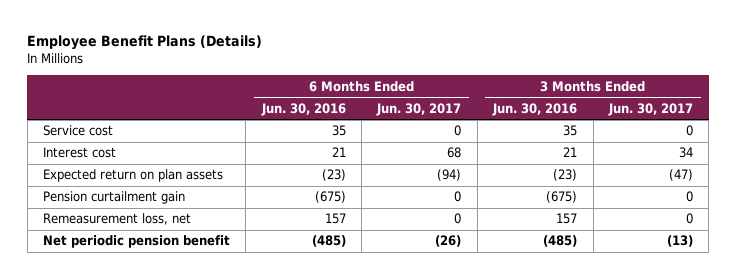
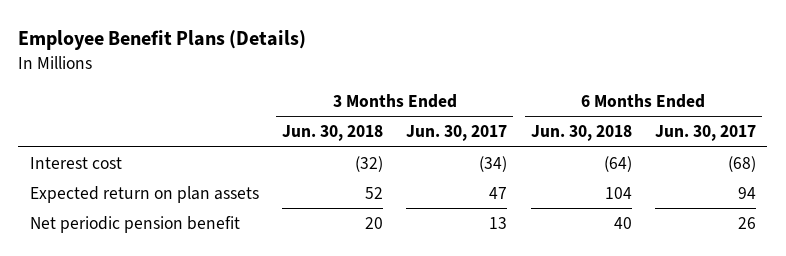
[260,102,346,116] Jun. 30, 2016 -> none
[492,102,578,116] Jun. 30, 2016 -> none
none -> [282,125,384,142] Jun. 30, 2018
none -> [530,125,632,142] Jun. 30, 2018
[43,125,114,137] Service cost -> none
[43,191,186,205] Pension curtailment gain -> none
[43,213,192,226] Remeasurement loss, net -> none
[447,147,462,159] 68 -> [727,155,756,172] (68)
[678,147,693,159] 34 -> [479,155,508,172] (34)
[437,169,462,182] (94) -> [737,186,756,199] 94
[668,169,693,182] (47) -> [489,186,508,199] 47
[435,235,462,248] (26) -> [737,216,756,229] 26
[666,235,693,248] (13) -> [489,216,508,229] 13

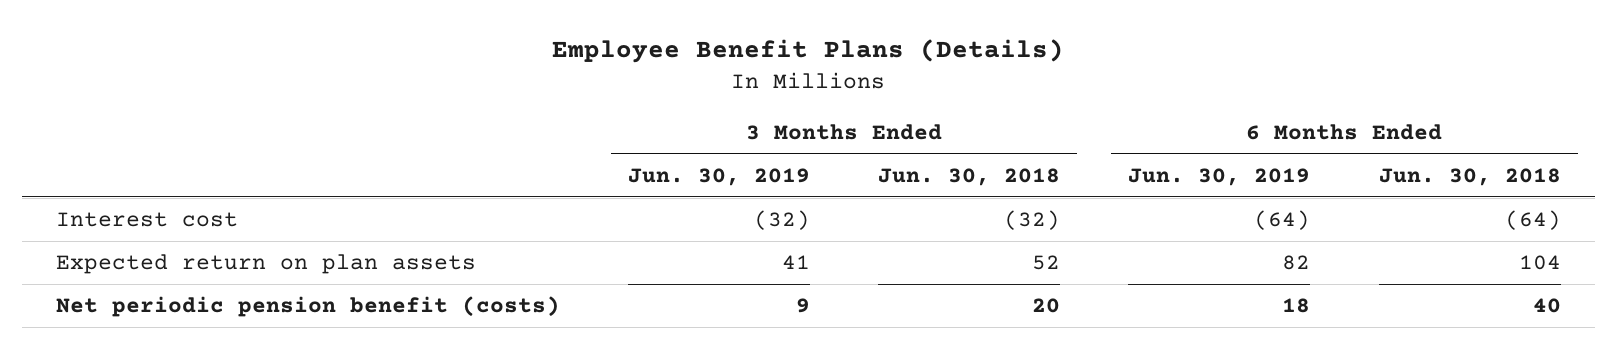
[406,125,508,142] Jun. 30, 2017 -> none
[654,125,756,142] Jun. 30, 2017 -> none
none -> [628,167,811,186] Jun. 30, 2019
none -> [1128,167,1311,186] Jun. 30, 2019
[29,215,240,233] Net periodic pension benefit -> [55,296,560,318] Net periodic pension benefit (costs)

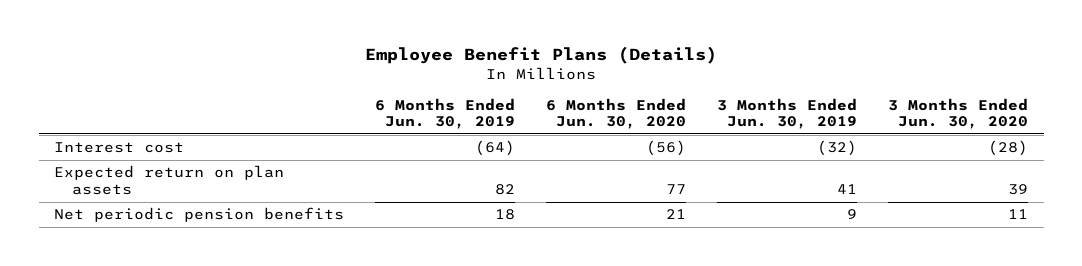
[878,167,1061,186] Jun. 30, 2018 -> none
[1378,167,1561,186] Jun. 30, 2018 -> none
none -> [546,97,687,130] 6 Months Ended Jun. 30, 2020
none -> [888,97,1029,130] 3 Months Ended Jun. 30, 2020
[55,296,560,318] Net periodic pension benefit (costs) -> [54,207,345,223] Net periodic pension benefits

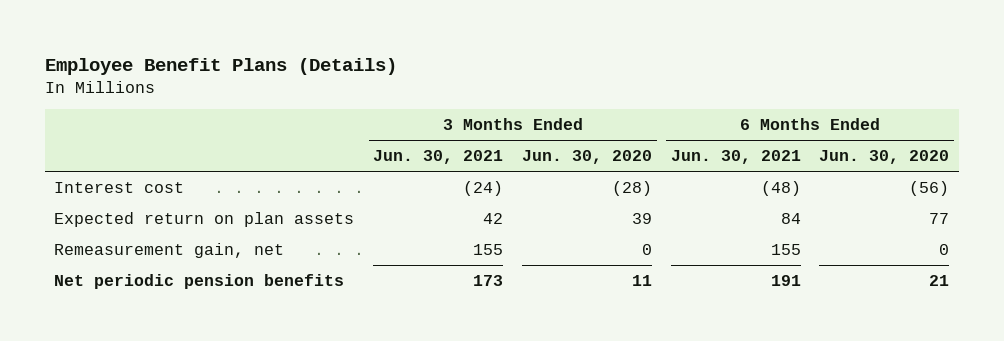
[375,97,516,130] 6 Months Ended Jun. 30, 2019 -> none
[717,97,858,130] 3 Months Ended Jun. 30, 2019 -> none
none -> [373,150,504,165] Jun. 30, 2021
none -> [670,150,801,165] Jun. 30, 2021
none -> [54,242,285,258] Remeasurement gain, net

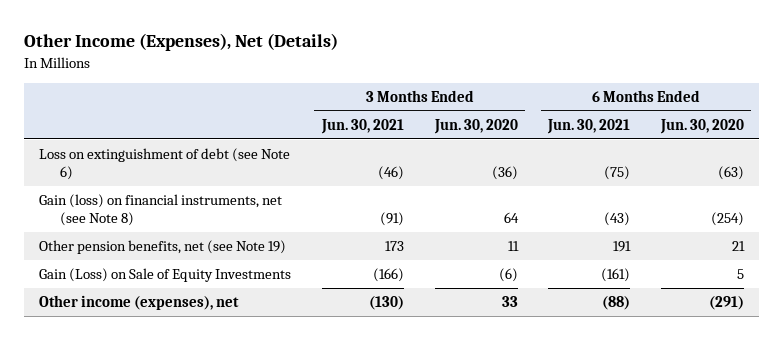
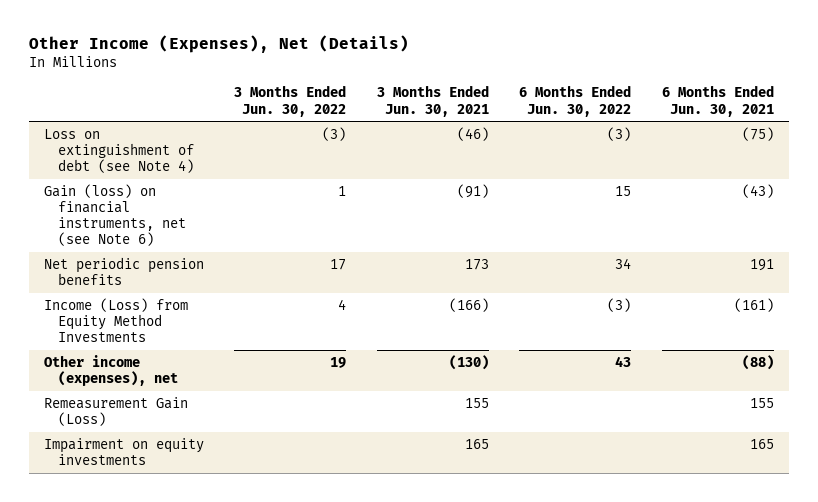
[433,118,518,134] Jun. 30, 2020 -> none
[659,118,744,134] Jun. 30, 2020 -> none
none -> [234,85,347,117] 3 Months Ended Jun. 30, 2022
none -> [519,85,632,117] 6 Months Ended Jun. 30, 2022
[39,148,291,180] Loss on extinguishment of debt (see Note 6) -> [44,128,194,174] Loss on extinguishment of debt (see Note 4)
[39,194,283,226] Gain (loss) on financial instruments, net (see Note 8) -> [44,183,186,247] Gain (loss) on financial instruments, net (see Note 6)
[39,240,287,255] Other pension benefits, net (see Note 19) -> [44,256,205,286] Net periodic pension benefits
[39,268,292,283] Gain (Loss) on Sale of Equity Investments -> [44,297,189,343] Income (Loss) from Equity Method Investments
none -> [44,396,189,427] Remeasurement Gain (Loss)
none -> [44,437,205,466] Impairment on equity investments

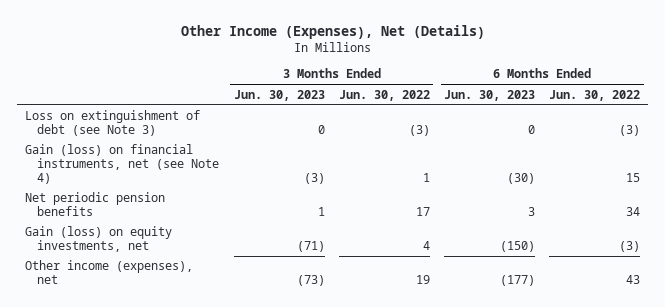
[376,85,489,117] 3 Months Ended Jun. 30, 2021 -> none
[661,85,774,117] 6 Months Ended Jun. 30, 2021 -> none
none -> [233,89,325,101] Jun. 30, 2023
none -> [444,89,536,101] Jun. 30, 2023
[44,128,194,174] Loss on extinguishment of debt (see Note 4) -> [24,110,200,137] Loss on extinguishment of debt (see Note 3)
[44,183,186,247] Gain (loss) on financial instruments, net (see Note 6) -> [24,144,220,185] Gain (loss) on financial instruments, net (see Note 4)
[44,297,189,343] Income (Loss) from Equity Method Investments -> [24,226,172,253] Gain (loss) on equity investments, net
[44,396,189,427] Remeasurement Gain (Loss) -> none
[44,437,205,466] Impairment on equity investments -> none

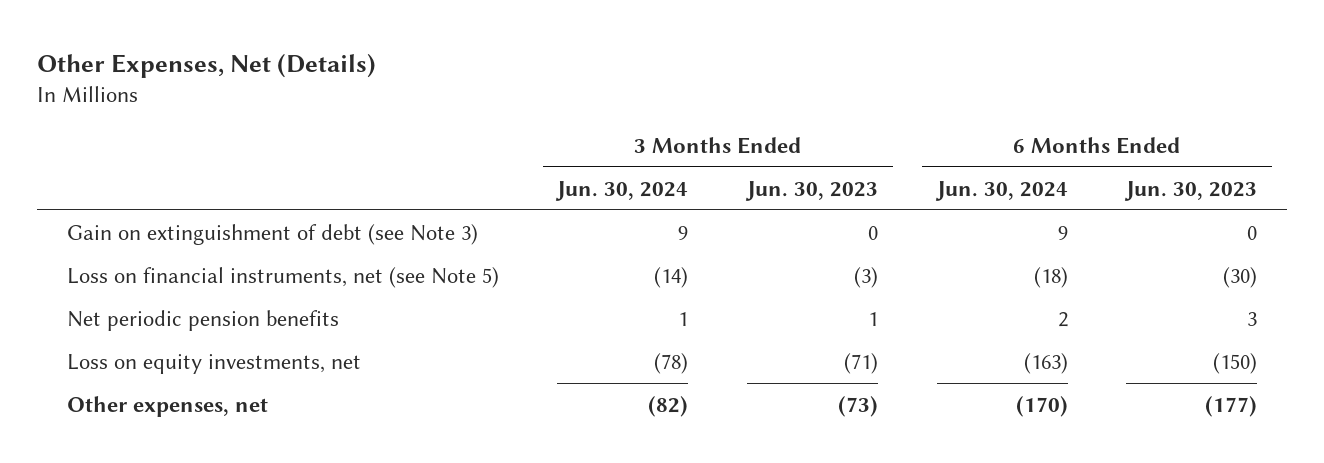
[180,24,485,39] Other Income (Expenses), Net (Details) -> [37,52,377,78] Other Expenses, Net (Details)
[338,89,430,101] Jun. 30, 2022 -> none
[549,89,641,101] Jun. 30, 2022 -> none
none -> [555,180,689,201] Jun. 30, 2024
none -> [934,180,1068,201] Jun. 30, 2024
[24,110,200,137] Loss on extinguishment of debt (see Note 3) -> [66,223,478,245] Gain on extinguishment of debt (see Note 3)
[24,144,220,185] Gain (loss) on financial instruments, net (see Note 4) -> [66,266,499,288] Loss on financial instruments, net (see Note 5)
[24,226,172,253] Gain (loss) on equity investments, net -> [66,353,361,374] Loss on equity investments, net
[24,260,193,285] Other income (expenses), net -> [66,395,268,417] Other expenses, net

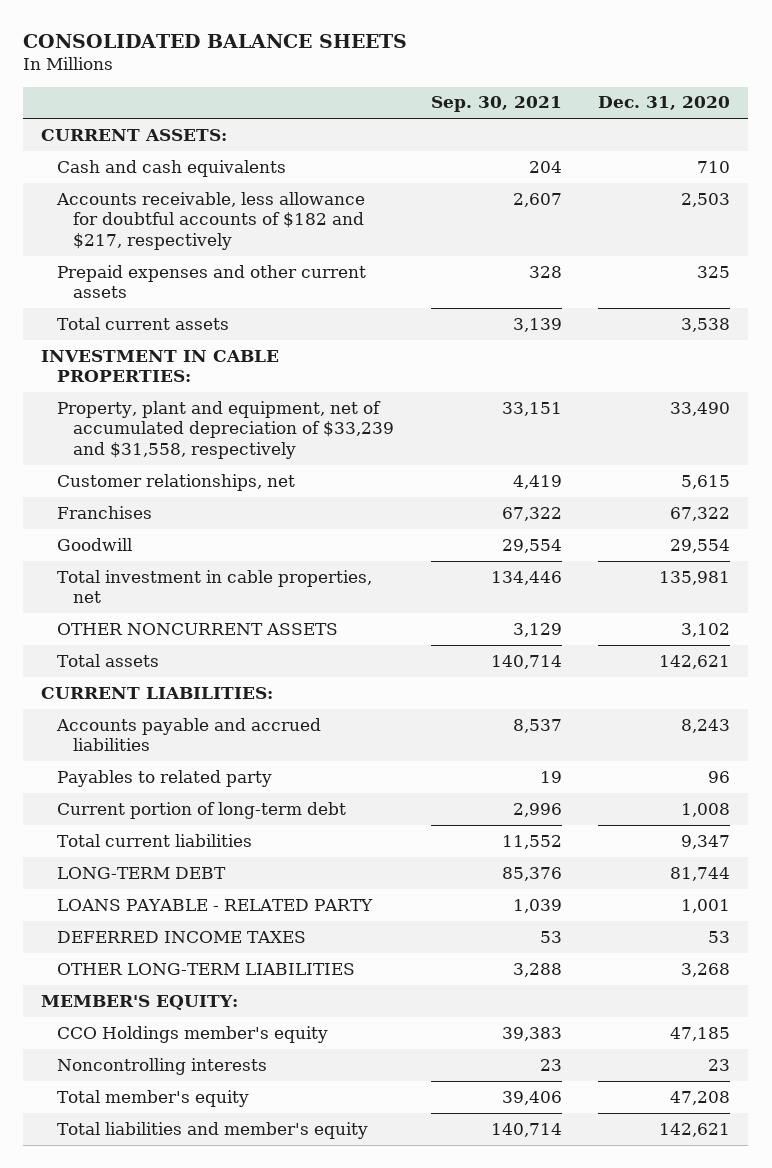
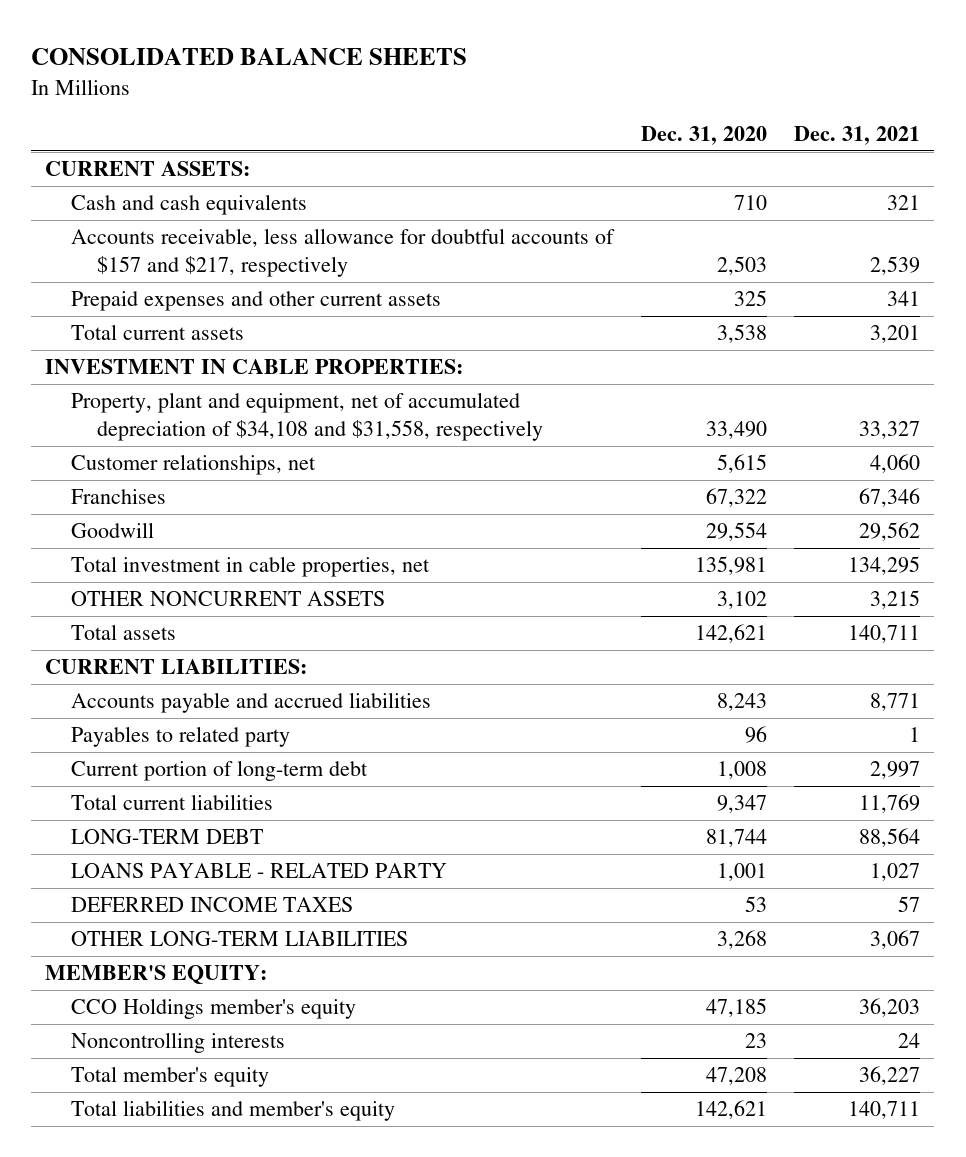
[430,96,562,113] Sep. 30, 2021 -> none
none -> [794,125,921,145] Dec. 31, 2021
[56,191,366,250] Accounts receivable, less allowance for doubtful accounts of $182 and $217, respectively -> [71,228,616,278] Accounts receivable, less allowance for doubtful accounts of $157 and $217, respectively
[57,400,394,459] Property, plant and equipment, net of accumulated depreciation of $33,239 and $31,558, respectively -> [71,392,543,442] Property, plant and equipment, net of accumulated depreciation of $34,108 and $31,558, respectively

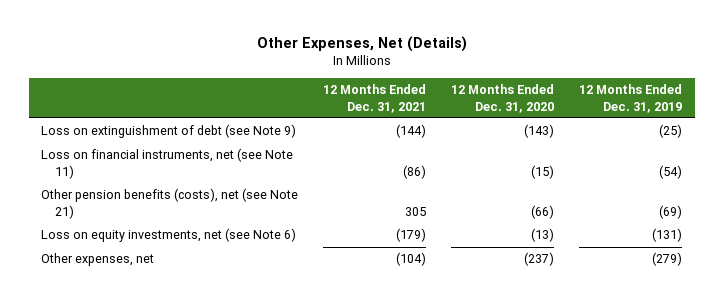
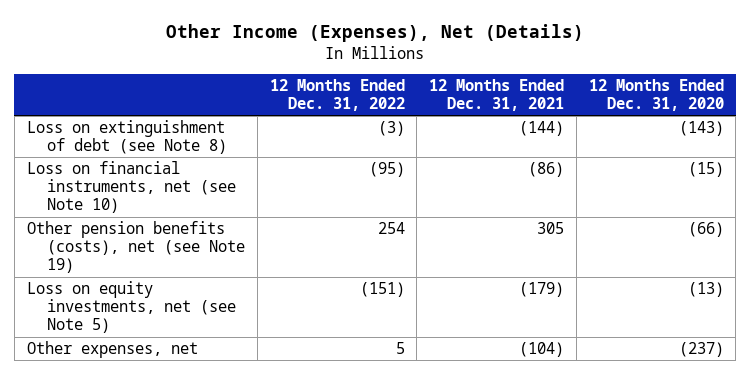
[256,36,467,53] Other Expenses, Net (Details) -> [166,24,585,43] Other Income (Expenses), Net (Details)
[579,84,683,113] 12 Months Ended Dec. 31, 2019 -> none
none -> [269,79,405,112] 12 Months Ended Dec. 31, 2022
[41,124,297,139] Loss on extinguishment of debt (see Note 9) -> [26,120,228,155] Loss on extinguishment of debt (see Note 8)
[41,148,294,179] Loss on financial instruments, net (see Note 11) -> [26,161,237,214] Loss on financial instruments, net (see Note 10)
[41,188,299,219] Other pension benefits (costs), net (see Note 21) -> [26,221,246,274] Other pension benefits (costs), net (see Note 19)
[41,228,297,243] Loss on equity investments, net (see Note 6) -> [26,281,237,334] Loss on equity investments, net (see Note 5)

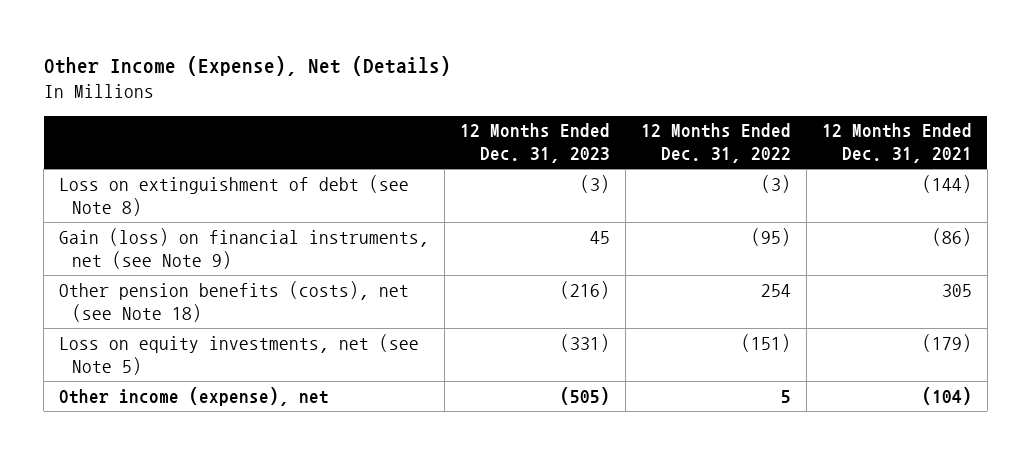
[166,24,585,43] Other Income (Expenses), Net (Details) -> [43,56,451,77] Other Income (Expense), Net (Details)
[588,79,724,112] 12 Months Ended Dec. 31, 2020 -> none
none -> [460,123,611,164] 12 Months Ended Dec. 31, 2023
[26,161,237,214] Loss on financial instruments, net (see Note 10) -> [59,227,430,269] Gain (loss) on financial instruments, net (see Note 9)
[26,221,246,274] Other pension benefits (costs), net (see Note 19) -> [59,280,410,322] Other pension benefits (costs), net (see Note 18)
[26,341,198,359] Other expenses, net -> [59,386,330,406] Other income (expense), net

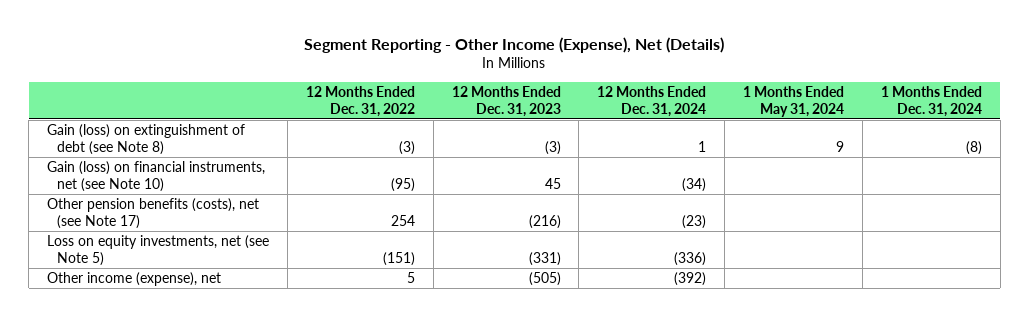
[43,56,451,77] Other Income (Expense), Net (Details) -> [304,36,725,53] Segment Reporting - Other Income (Expense), Net (Details)
[821,123,972,164] 12 Months Ended Dec. 31, 2021 -> none
none -> [597,85,707,117] 12 Months Ended Dec. 31, 2024
none -> [743,85,845,117] 1 Months Ended May 31, 2024
none -> [880,85,982,117] 1 Months Ended Dec. 31, 2024
[59,174,410,216] Loss on extinguishment of debt (see Note 8) -> [47,124,246,155] Gain (loss) on extinguishment of debt (see Note 8)
[59,227,430,269] Gain (loss) on financial instruments, net (see Note 9) -> [47,161,266,192] Gain (loss) on financial instruments, net (see Note 10)
[59,280,410,322] Other pension benefits (costs), net (see Note 18) -> [47,198,260,229] Other pension benefits (costs), net (see Note 17)

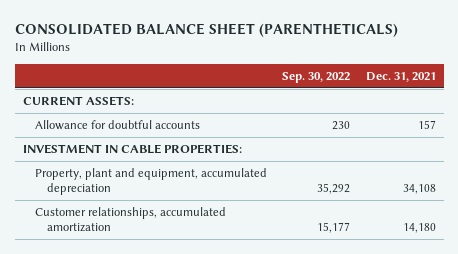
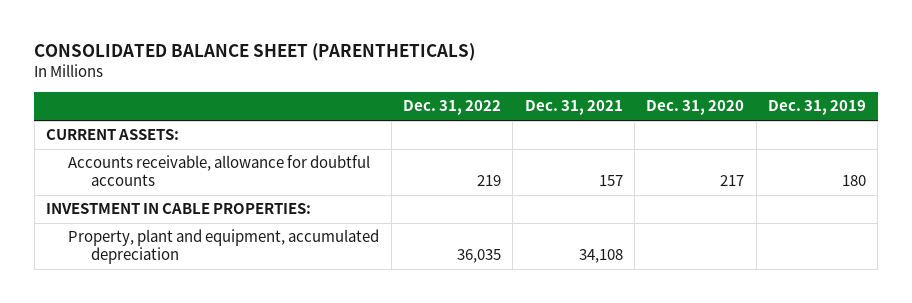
[282,71,351,83] Sep. 30, 2022 -> none
none -> [402,100,501,116] Dec. 31, 2022
none -> [646,100,745,116] Dec. 31, 2020
none -> [768,100,867,116] Dec. 31, 2019
[34,119,200,130] Allowance for doubtful accounts -> [68,155,371,186] Accounts receivable, allowance for doubtful accounts
[34,206,226,232] Customer relationships, accumulated amortization -> none

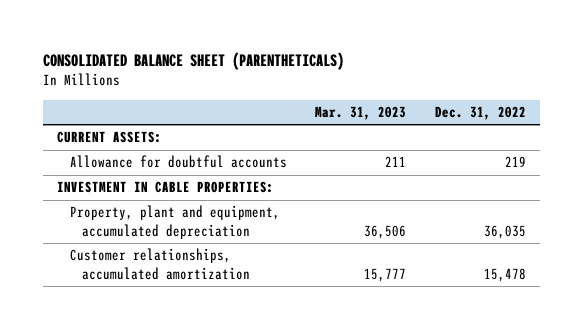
[524,100,623,116] Dec. 31, 2021 -> none
[646,100,745,116] Dec. 31, 2020 -> none
[768,100,867,116] Dec. 31, 2019 -> none
none -> [315,105,407,120] Mar. 31, 2023
[68,155,371,186] Accounts receivable, allowance for doubtful accounts -> [69,155,287,169] Allowance for doubtful accounts
none -> [69,248,250,280] Customer relationships, accumulated amortization

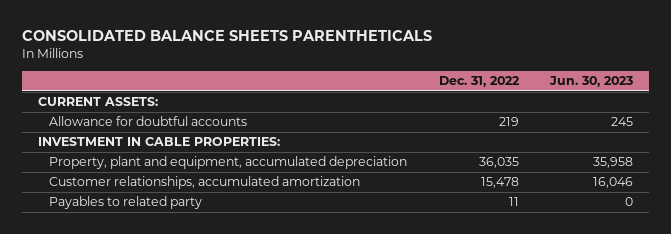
[43,51,345,70] CONSOLIDATED BALANCE SHEET (PARENTHETICALS) -> [21,30,432,42] CONSOLIDATED BALANCE SHEETS PARENTHETICALS
[315,105,407,120] Mar. 31, 2023 -> none
none -> [549,76,634,88] Jun. 30, 2023
none -> [48,196,202,210] Payables to related party

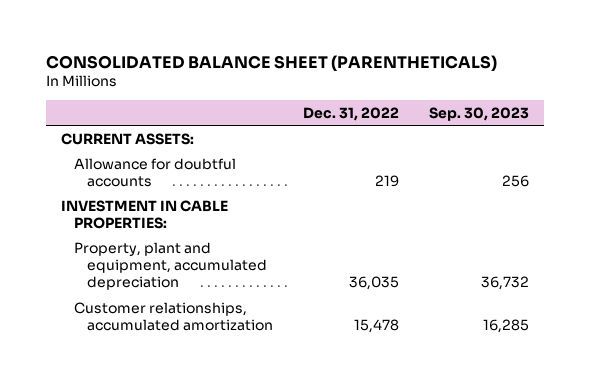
[21,30,432,42] CONSOLIDATED BALANCE SHEETS PARENTHETICALS -> [46,54,498,71] CONSOLIDATED BALANCE SHEET (PARENTHETICALS)
[549,76,634,88] Jun. 30, 2023 -> none
none -> [428,106,529,121] Sep. 30, 2023
[48,196,202,210] Payables to related party -> none

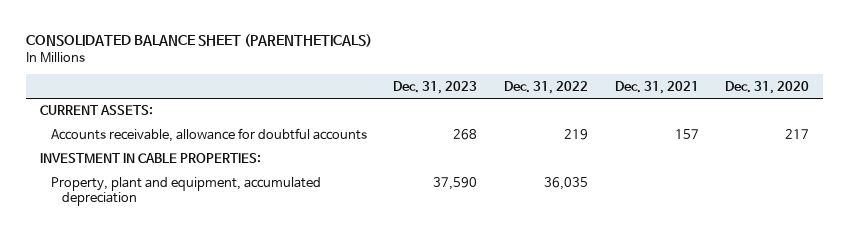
[428,106,529,121] Sep. 30, 2023 -> none
none -> [393,80,478,94] Dec. 31, 2023
none -> [614,80,699,94] Dec. 31, 2021
none -> [725,80,810,94] Dec. 31, 2020
[73,157,236,187] Allowance for doubtful accounts -> [50,128,367,143] Accounts receivable, allowance for doubtful accounts
[73,301,273,331] Customer relationships, accumulated amortization -> none

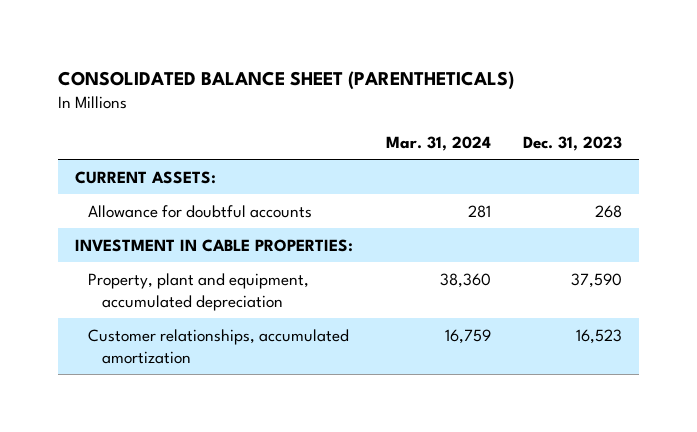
[504,80,589,94] Dec. 31, 2022 -> none
[614,80,699,94] Dec. 31, 2021 -> none
[725,80,810,94] Dec. 31, 2020 -> none
none -> [385,135,491,151] Mar. 31, 2024
[50,128,367,143] Accounts receivable, allowance for doubtful accounts -> [88,204,313,218] Allowance for doubtful accounts
none -> [88,328,350,364] Customer relationships, accumulated amortization

